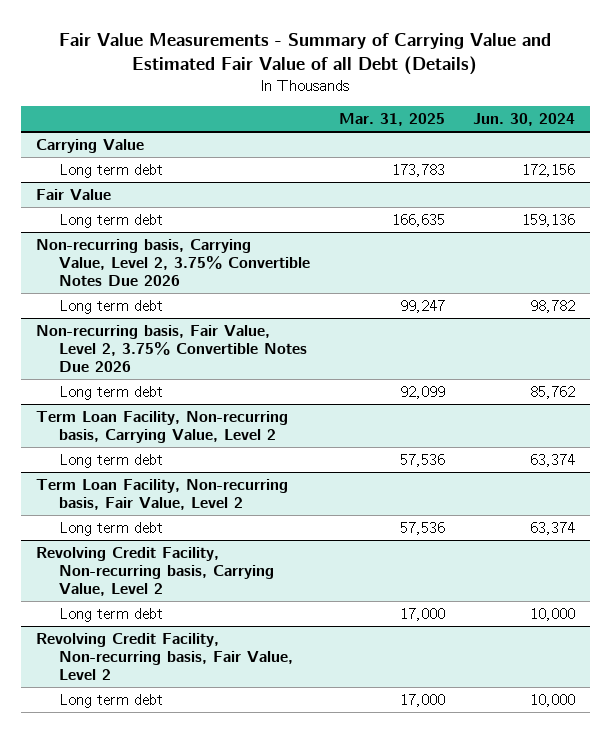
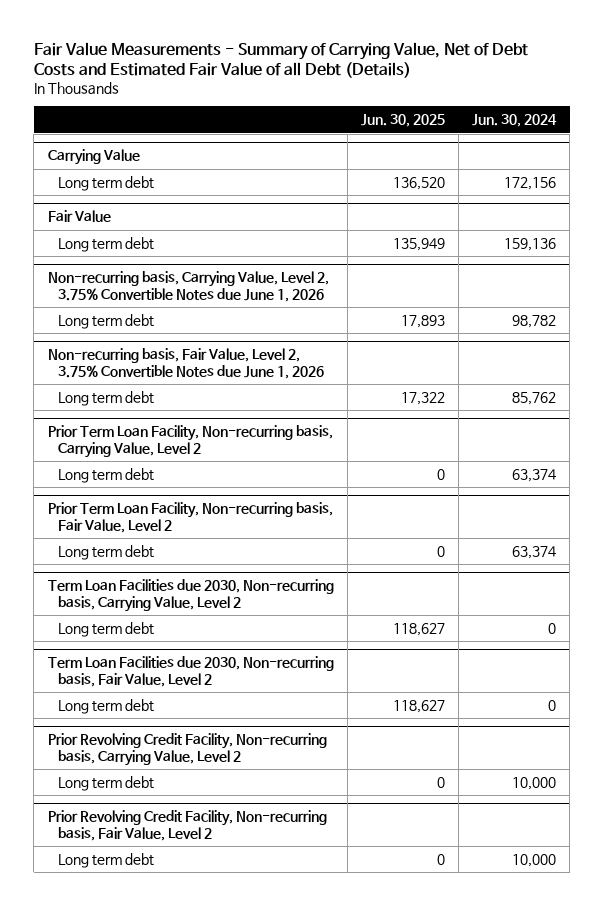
[59,32,552,75] Fair Value Measurements - Summary of Carrying Value and Estimated Fair Value of all Debt (Details) -> [33,41,528,79] Fair Value Measurements - Summary of Carrying Value, Net of Debt Costs and Estimated Fair Value of all Debt (Details)
[338,113,445,127] Mar. 31, 2025 -> none
none -> [360,114,445,128] Jun. 30, 2025
[35,238,310,287] Non-recurring basis, Carrying Value, Level 2, 3.75% Convertible Notes Due 2026 -> [47,271,329,302] Non-recurring basis, Carrying Value, Level 2, 3.75% Convertible Notes due June 1, 2026
[35,324,307,373] Non-recurring basis, Fair Value, Level 2, 3.75% Convertible Notes Due 2026 -> [47,348,325,379] Non-recurring basis, Fair Value, Level 2, 3.75% Convertible Notes due June 1, 2026
[35,410,288,443] Term Loan Facility, Non-recurring basis, Carrying Value, Level 2 -> [47,425,333,458] Prior Term Loan Facility, Non-recurring basis, Carrying Value, Level 2
[35,478,288,510] Term Loan Facility, Non-recurring basis, Fair Value, Level 2 -> [47,502,333,533] Prior Term Loan Facility, Non-recurring basis, Fair Value, Level 2
none -> [47,579,334,612] Term Loan Facilities due 2030, Non-recurring basis, Carrying Value, Level 2
none -> [58,621,155,637] Long term debt
none -> [47,656,334,687] Term Loan Facilities due 2030, Non-recurring basis, Fair Value, Level 2
none -> [58,698,155,714] Long term debt
[35,546,274,597] Revolving Credit Facility, Non-recurring basis, Carrying Value, Level 2 -> [47,733,327,766] Prior Revolving Credit Facility, Non-recurring basis, Carrying Value, Level 2
[35,632,293,681] Revolving Credit Facility, Non-recurring basis, Fair Value, Level 2 -> [47,810,327,841] Prior Revolving Credit Facility, Non-recurring basis, Fair Value, Level 2

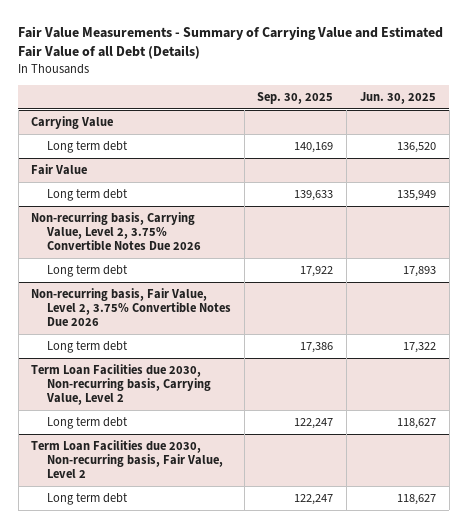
[33,41,528,79] Fair Value Measurements - Summary of Carrying Value, Net of Debt Costs and Estimated Fair Value of all Debt (Details) -> [18,26,444,60] Fair Value Measurements - Summary of Carrying Value and Estimated Fair Value of all Debt (Details)
[472,114,558,128] Jun. 30, 2024 -> none
none -> [257,92,334,105] Sep. 30, 2025
[47,271,329,302] Non-recurring basis, Carrying Value, Level 2, 3.75% Convertible Notes due June 1, 2026 -> [31,211,201,252] Non-recurring basis, Carrying Value, Level 2, 3.75% Convertible Notes Due 2026
[47,348,325,379] Non-recurring basis, Fair Value, Level 2, 3.75% Convertible Notes due June 1, 2026 -> [31,287,231,327] Non-recurring basis, Fair Value, Level 2, 3.75% Convertible Notes Due 2026
[47,425,333,458] Prior Term Loan Facility, Non-recurring basis, Carrying Value, Level 2 -> none
[58,467,155,483] Long term debt -> none
[47,502,333,533] Prior Term Loan Facility, Non-recurring basis, Fair Value, Level 2 -> none
[58,544,155,560] Long term debt -> none
[47,733,327,766] Prior Revolving Credit Facility, Non-recurring basis, Carrying Value, Level 2 -> none
[58,775,155,791] Long term debt -> none
[47,810,327,841] Prior Revolving Credit Facility, Non-recurring basis, Fair Value, Level 2 -> none
[58,852,155,868] Long term debt -> none

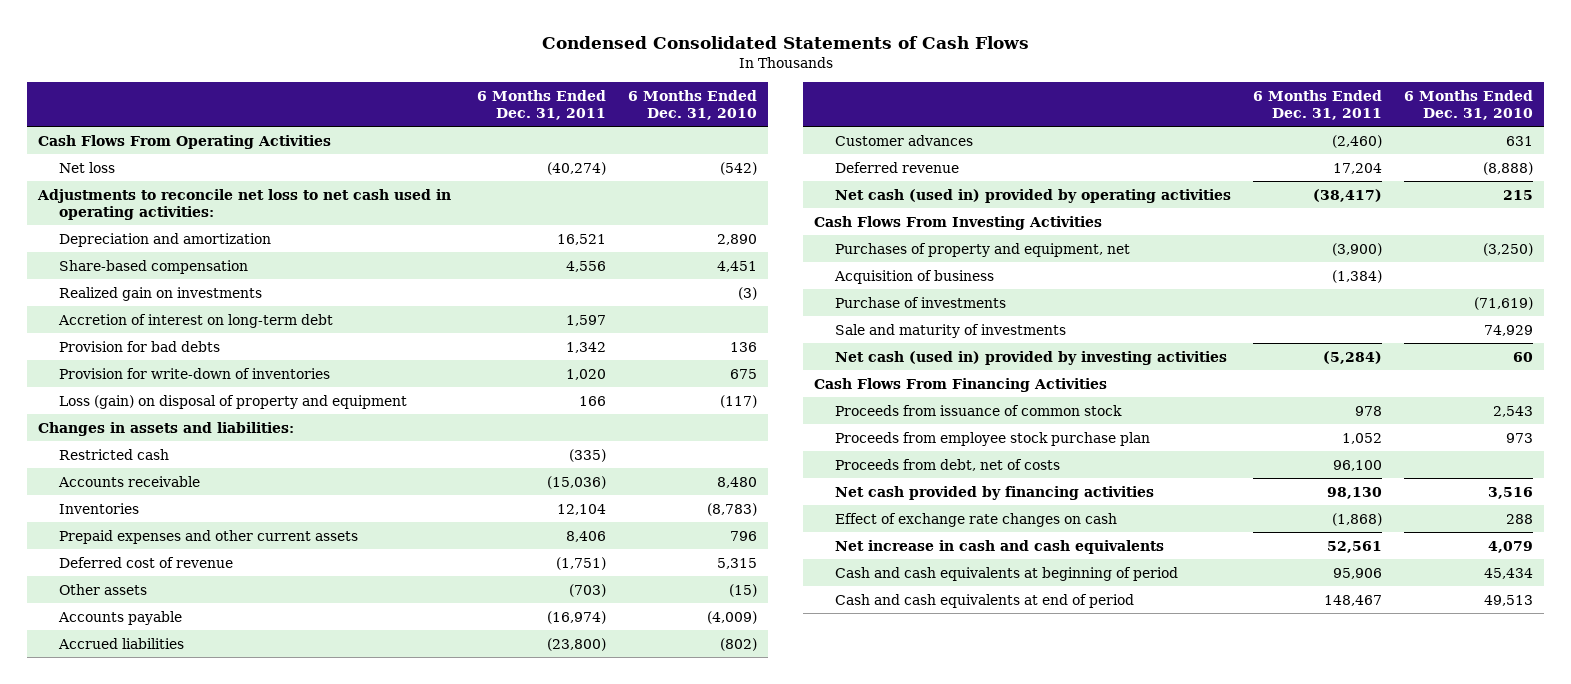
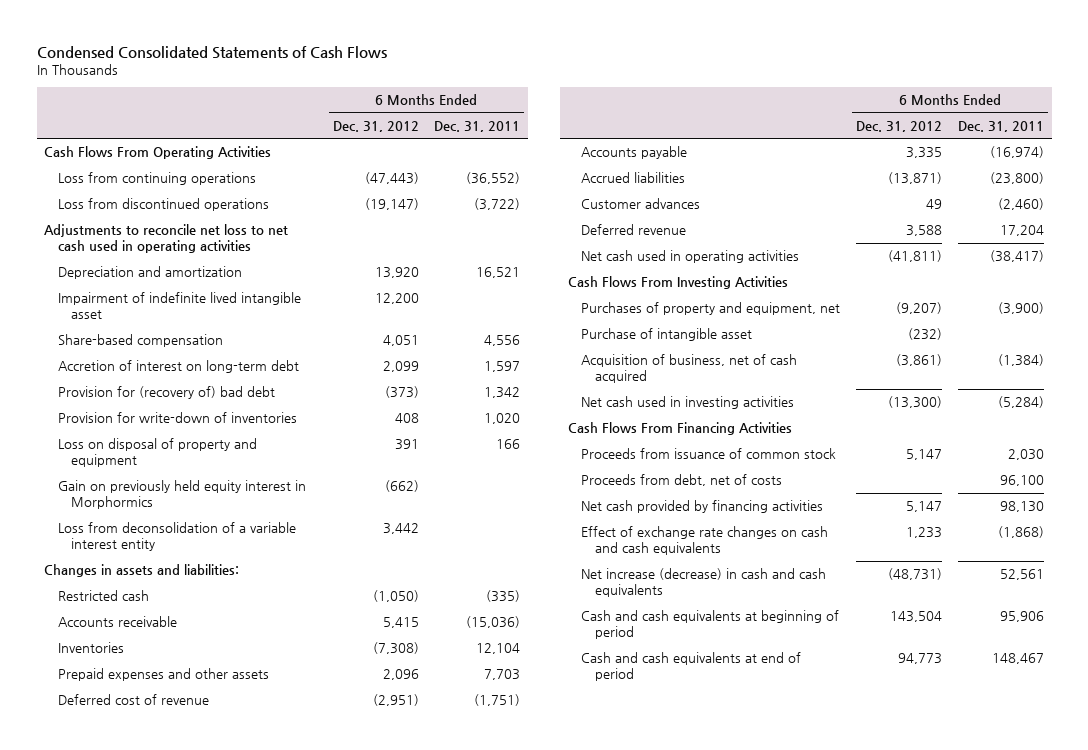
[627,90,757,120] 6 Months Ended Dec. 31, 2010 -> none
none -> [332,120,419,132] Dec. 31, 2012
[59,161,116,173] Net loss -> none
none -> [57,172,256,186] Loss from continuing operations
none -> [57,198,269,212] Loss from discontinued operations
[36,188,451,220] Adjustments to reconcile net loss to net cash used in operating activities: -> [44,224,289,254] Adjustments to reconcile net loss to net cash used in operating activities
none -> [57,292,301,320] Impairment of indefinite lived intangible asset
[59,286,263,301] Realized gain on investments -> none
[59,340,221,352] Provision for bad debts -> [57,386,275,400] Provision for (recovery of) bad debt
[59,394,408,409] Loss (gain) on disposal of property and equipment -> [57,438,257,468] Loss on disposal of property and equipment
none -> [57,480,306,510] Gain on previously held equity interest in Morphormics
none -> [57,522,296,552] Loss from deconsolidation of a variable interest entity
[59,529,359,544] Prepaid expenses and other current assets -> [57,668,269,682] Prepaid expenses and other assets
[565,530,606,542] 8,406 -> [484,669,521,681] 7,703
[59,583,148,595] Other assets -> none
[835,188,1232,203] Net cash (used in) provided by operating activities -> [581,250,800,264] Net cash used in operating activities
[835,296,1007,308] Purchase of investments -> none
[835,323,1067,338] Sale and maturity of investments -> none
none -> [581,328,753,342] Purchase of intangible asset
[834,269,995,284] Acquisition of business -> [581,354,798,384] Acquisition of business, net of cash acquired
[835,350,1228,365] Net cash (used in) provided by investing activities -> [581,396,795,410] Net cash used in investing activities
[835,431,1151,446] Proceeds from employee stock purchase plan -> none
[1355,405,1383,416] 978 -> [1007,449,1044,461] 2,030
[835,512,1118,527] Effect of exchange rate changes on cash -> [581,526,829,556] Effect of exchange rate changes on cash and cash equivalents
[835,539,1165,554] Net increase in cash and cash equivalents -> [581,568,827,598] Net increase (decrease) in cash and cash equivalents

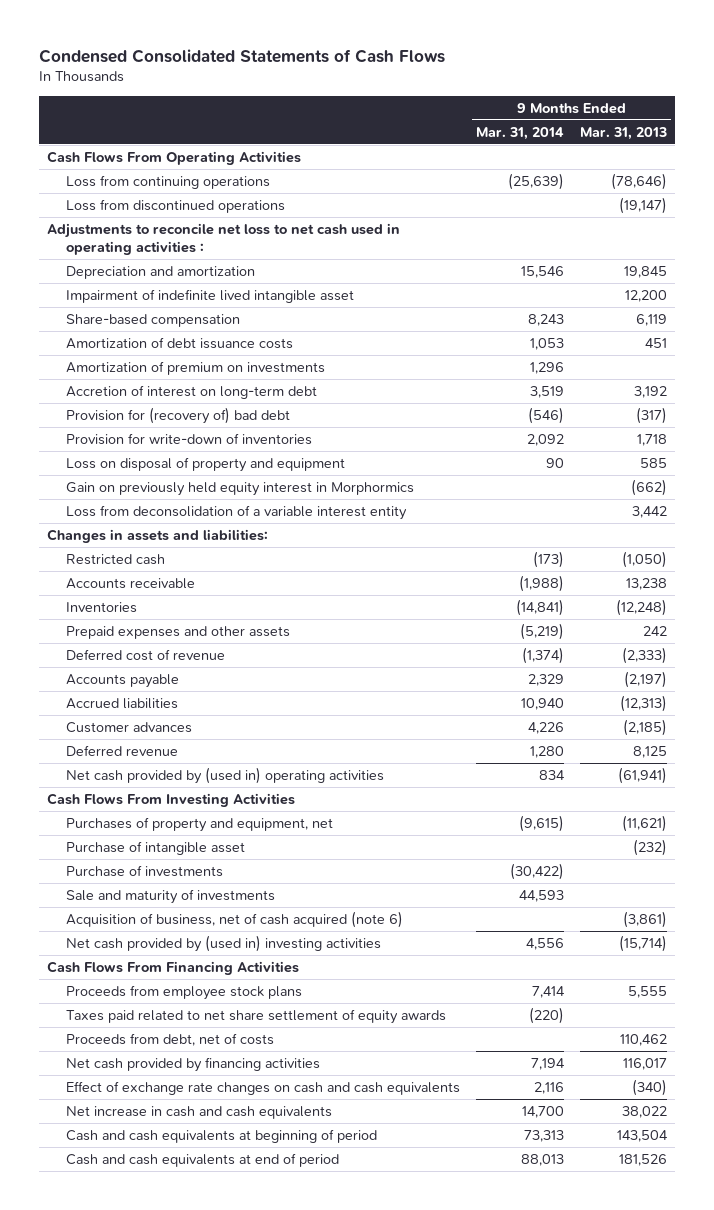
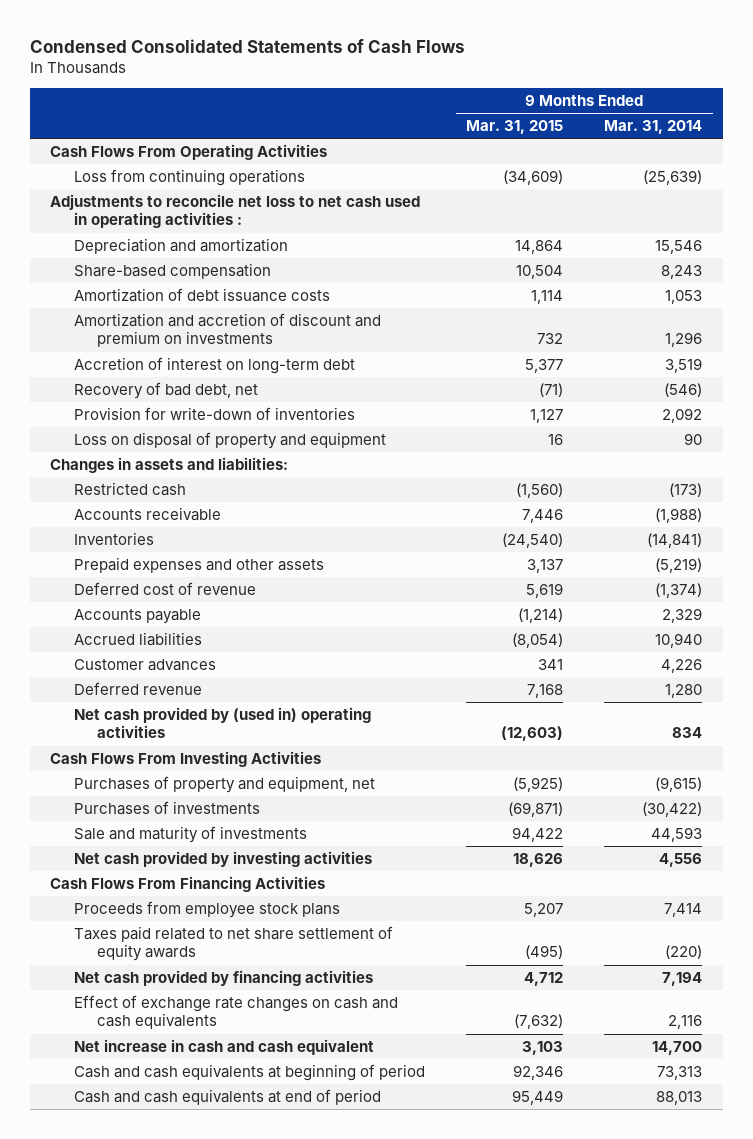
[580,126,668,140] Mar. 31, 2013 -> none
none -> [466,120,564,135] Mar. 31, 2015
[66,198,286,213] Loss from discontinued operations -> none
[66,288,355,303] Impairment of indefinite lived intangible asset -> none
[66,360,326,375] Amortization of premium on investments -> [73,313,381,348] Amortization and accretion of discount and premium on investments
[66,406,291,424] Provision for (recovery of) bad debt -> [73,382,258,400] Recovery of bad debt, net
[66,481,415,496] Gain on previously held equity interest in Morphormics -> none
[66,504,408,520] Loss from deconsolidation of a variable interest entity -> none
[66,840,246,855] Purchase of intangible asset -> none
[66,864,224,877] Purchase of investments -> [73,801,260,816] Purchases of investments
[66,910,404,928] Acquisition of business, net of cash acquired (note 6) -> none
[66,934,382,952] Net cash provided by (used in) investing activities -> [73,851,372,868] Net cash provided by investing activities
[66,1032,275,1046] Proceeds from debt, net of costs -> none
[66,1105,333,1119] Net increase in cash and cash equivalents -> [73,1039,374,1056] Net increase in cash and cash equivalent

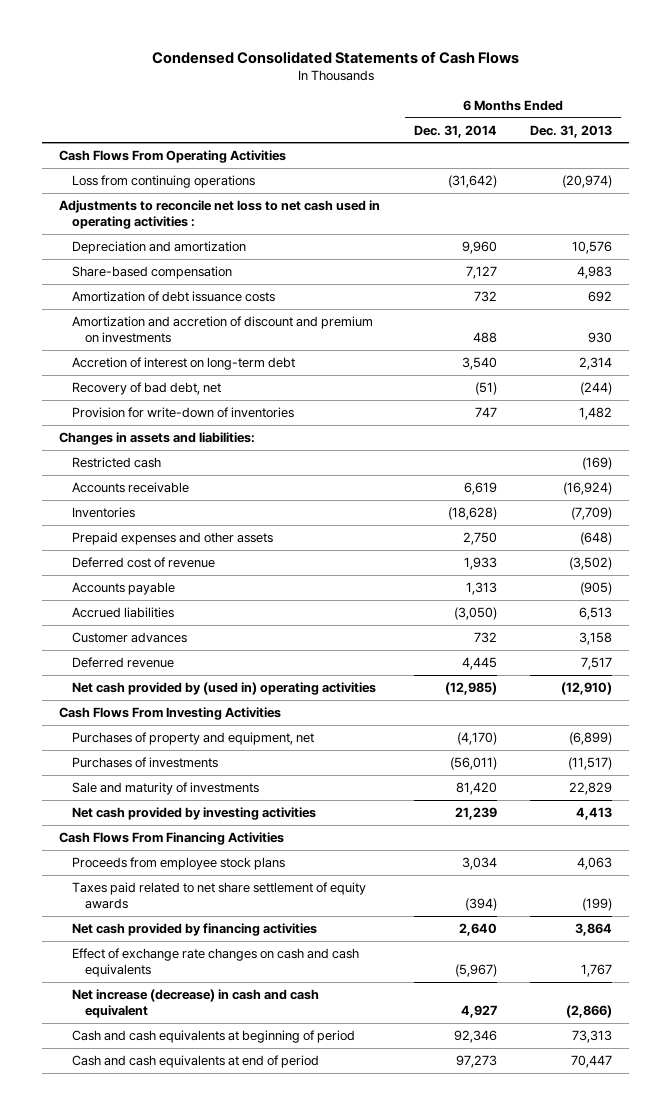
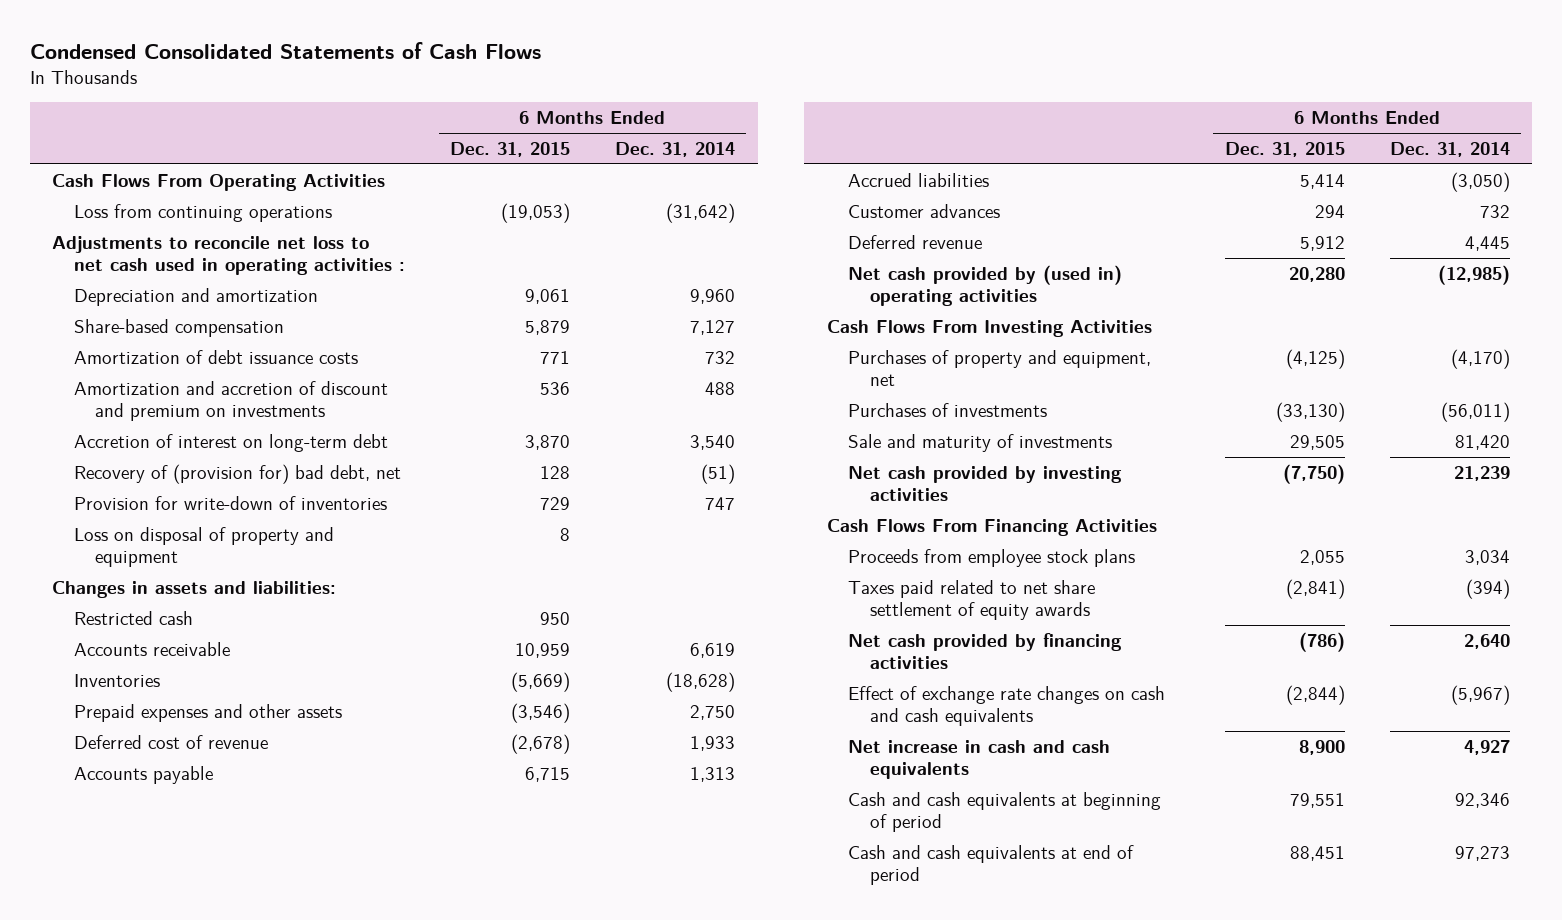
[530,124,613,138] Dec. 31, 2013 -> none
none -> [449,142,570,158] Dec. 31, 2015
[72,381,222,395] Recovery of bad debt, net -> [73,463,401,484] Recovery of (provision for) bad debt, net
none -> [73,526,334,568] Loss on disposal of property and equipment
[72,988,320,1019] Net increase (decrease) in cash and cash equivalent -> [848,739,1111,780] Net increase in cash and cash equivalents

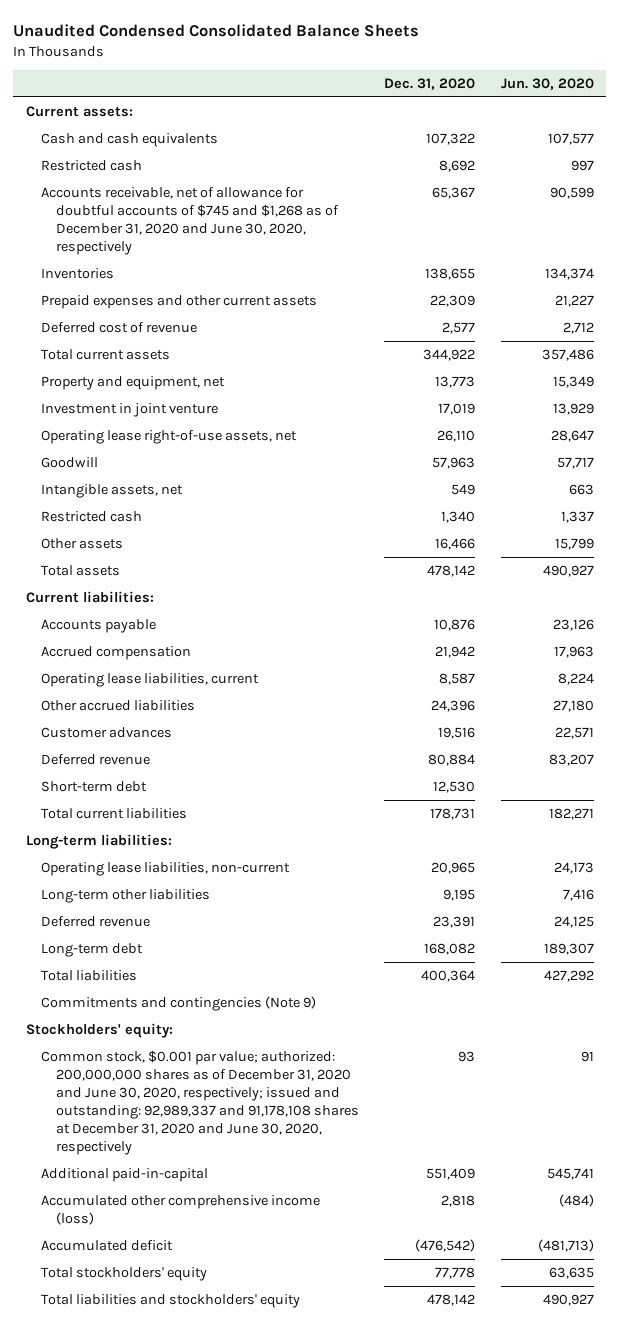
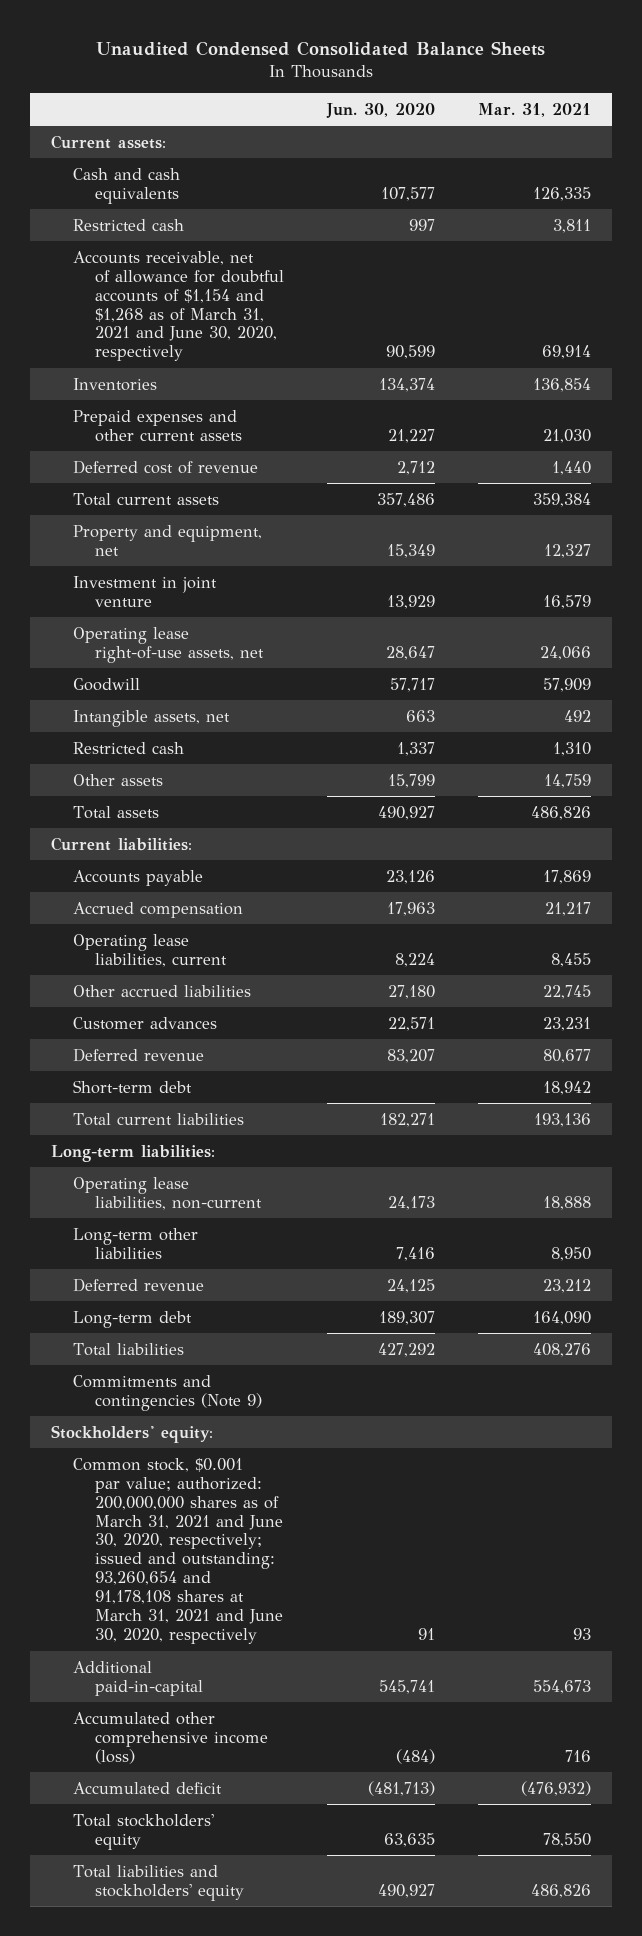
[384,78,476,91] Dec. 31, 2020 -> none
none -> [477,102,591,117] Mar. 31, 2021
[41,186,339,256] Accounts receivable, net of allowance for doubtful accounts of $745 and $1,268 as of December 31, 2020 and June 30, 2020, respectively -> [73,250,285,362] Accounts receivable, net of allowance for doubtful accounts of $1,154 and $1,268 as of March 31, 2021 and June 30, 2020, respectively
[41,1049,359,1156] Common stock, $0.001 par value; authorized: 200,000,000 shares as of December 31, 2020 and June 30, 2020, respectively; issued and outstanding: 92,989,337 and 91,178,108 shares at December 31, 2020 and June 30, 2020, respectively -> [73,1457,284,1645] Common stock, $0.001 par value; authorized: 200,000,000 shares as of March 31, 2021 and June 30, 2020, respectively; issued and outstanding: 93,260,654 and 91,178,108 shares at March 31, 2021 and June 30, 2020, respectively

